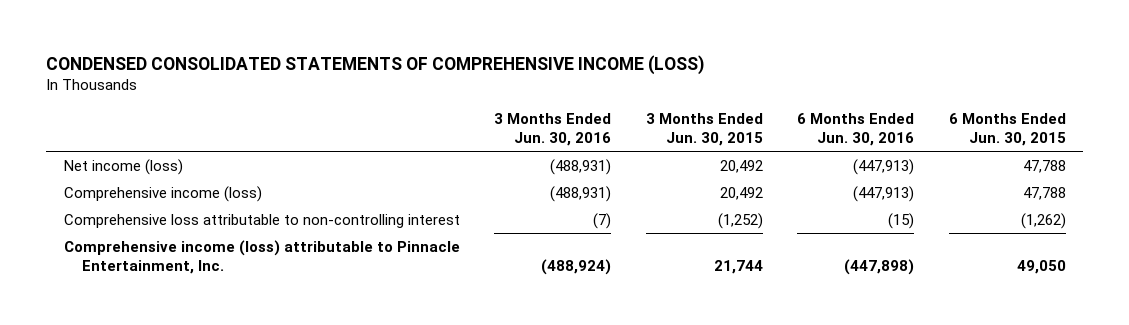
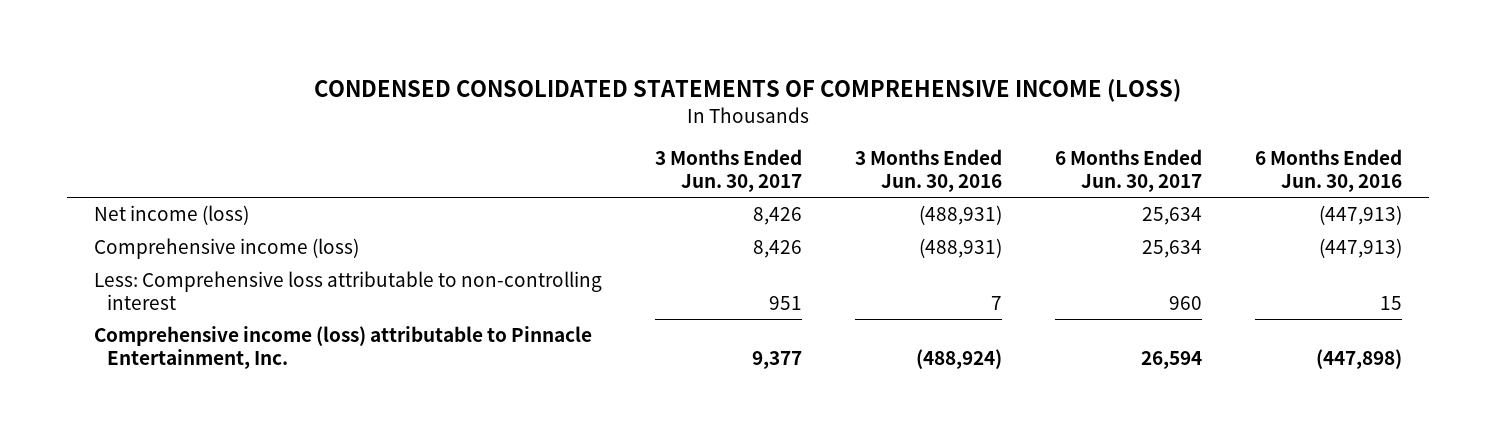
[645,113,763,147] 3 Months Ended Jun. 30, 2015 -> none
[948,113,1066,147] 6 Months Ended Jun. 30, 2015 -> none
none -> [654,149,802,192] 3 Months Ended Jun. 30, 2017
none -> [1055,149,1203,192] 6 Months Ended Jun. 30, 2017
[63,213,460,228] Comprehensive loss attributable to non-controlling interest -> [93,271,602,311] Less: Comprehensive loss attributable to non-controlling interest
[593,212,612,229] (7) -> [991,296,1003,311] 7
[888,212,915,229] (15) -> [1380,296,1403,311] 15

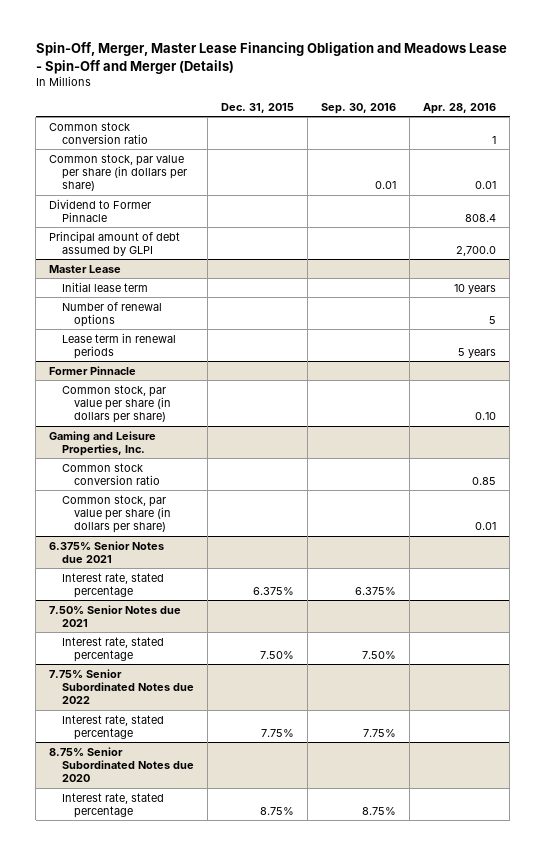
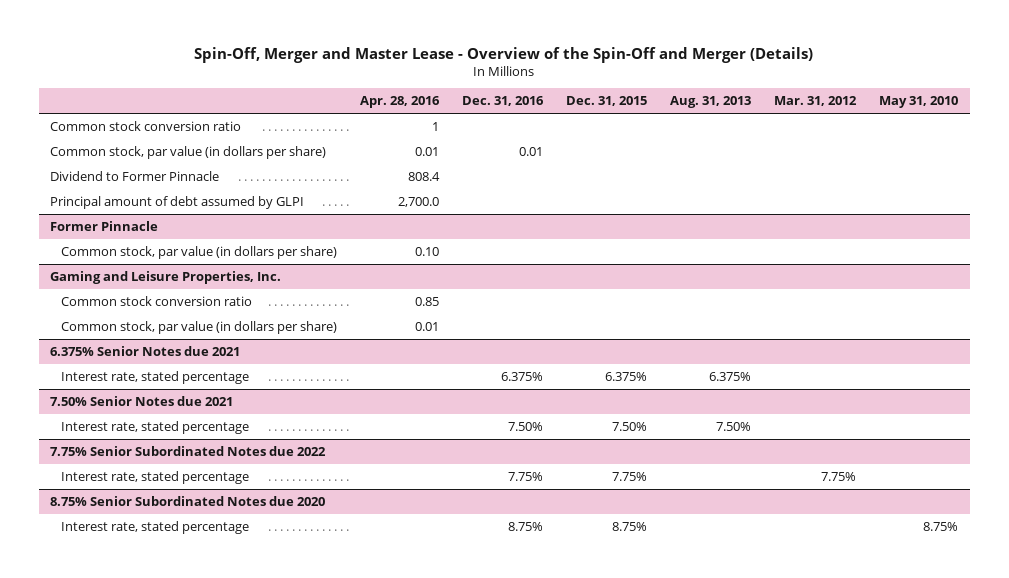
[35,42,507,74] Spin-Off, Merger, Master Lease Financing Obligation and Meadows Lease - Spin-Off and Merger (Details) -> [194,46,814,63] Spin-Off, Merger and Master Lease - Overview of the Spin-Off and Merger (Details)
[320,102,396,114] Sep. 30, 2016 -> none
none -> [462,96,545,107] Dec. 31, 2016
none -> [670,96,752,109] Aug. 31, 2013
none -> [774,96,858,107] Mar. 31, 2012
none -> [879,96,959,109] May 31, 2010
[49,153,187,192] Common stock, par value per share (in dollars per share) -> [50,145,327,159] Common stock, par value (in dollars per share)
[49,264,122,273] Master Lease -> none
[61,281,148,292] Initial lease term -> none
[61,301,162,328] Number of renewal options -> none
[61,332,176,360] Lease term in renewal periods -> none
[61,384,172,424] Common stock, par value per share (in dollars per share) -> [61,245,338,259] Common stock, par value (in dollars per share)
[61,494,172,534] Common stock, par value per share (in dollars per share) -> [61,320,338,334] Common stock, par value (in dollars per share)

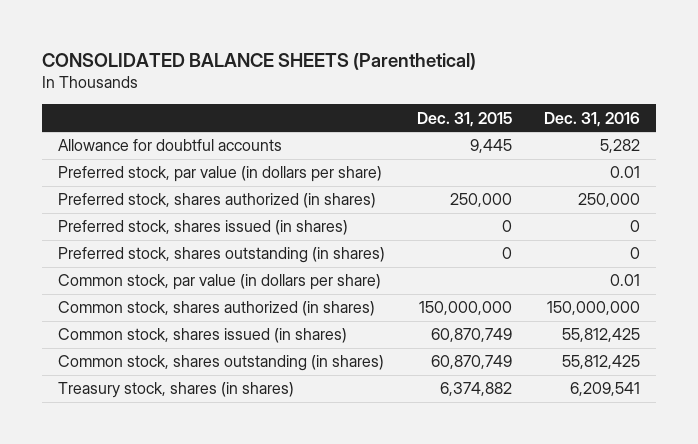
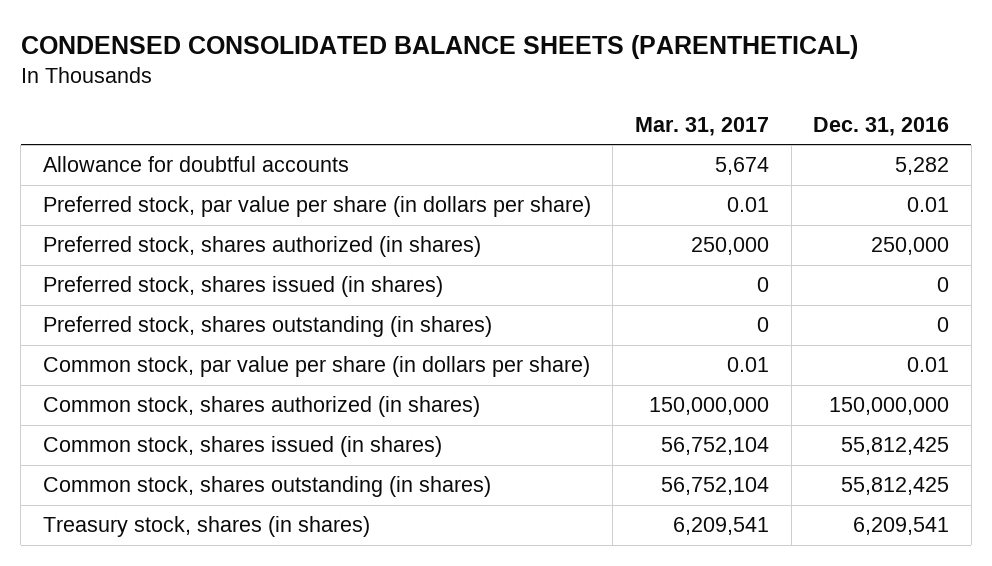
[41,52,476,70] CONSOLIDATED BALANCE SHEETS (Parenthetical) -> [20,34,858,59] CONDENSED CONSOLIDATED BALANCE SHEETS (PARENTHETICAL)
[416,111,512,127] Dec. 31, 2015 -> none
none -> [634,116,769,136] Mar. 31, 2017
[57,166,382,183] Preferred stock, par value (in dollars per share) -> [42,196,591,218] Preferred stock, par value per share (in dollars per share)
[57,274,381,291] Common stock, par value (in dollars per share) -> [42,356,590,378] Common stock, par value per share (in dollars per share)

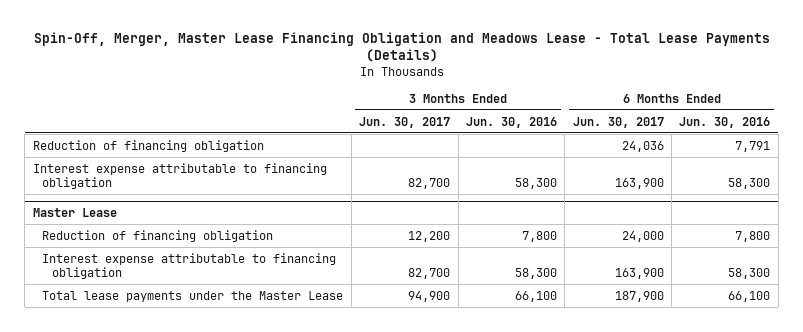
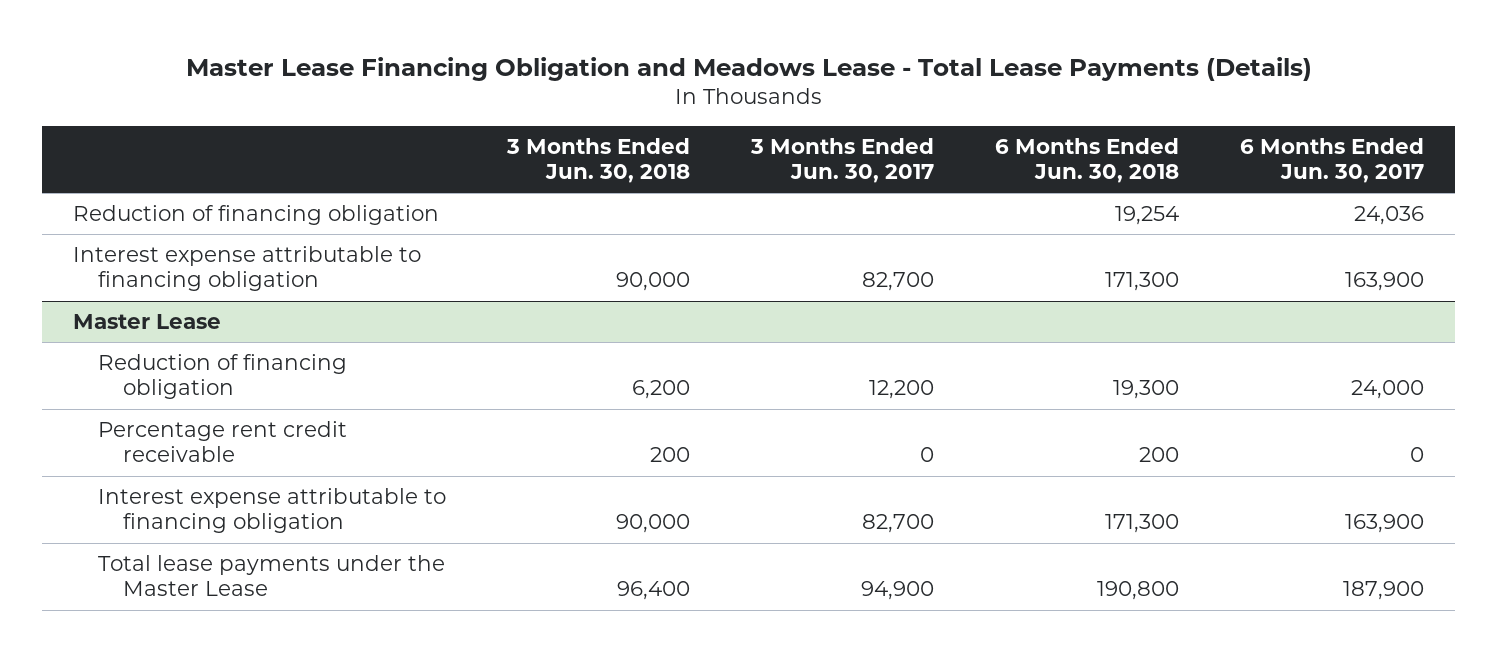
[33,31,770,63] Spin-Off, Merger, Master Lease Financing Obligation and Meadows Lease - Total Lease Payments (Details) -> [185,56,1312,81] Master Lease Financing Obligation and Meadows Lease - Total Lease Payments (Details)
[465,116,557,128] Jun. 30, 2016 -> none
[679,116,771,128] Jun. 30, 2016 -> none
none -> [506,137,691,184] 3 Months Ended Jun. 30, 2018
none -> [995,137,1180,184] 6 Months Ended Jun. 30, 2018
none -> [97,421,347,463] Percentage rent credit receivable

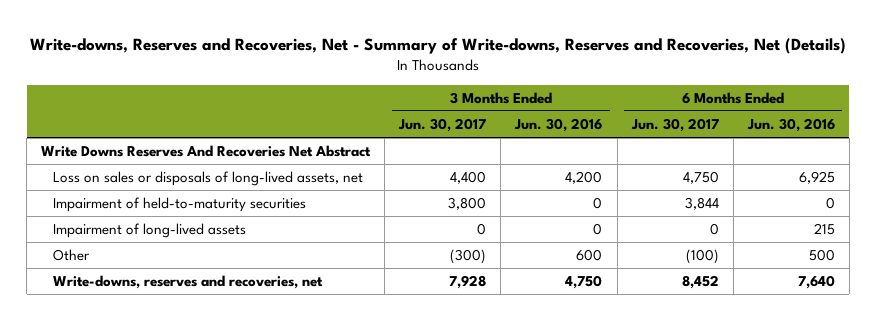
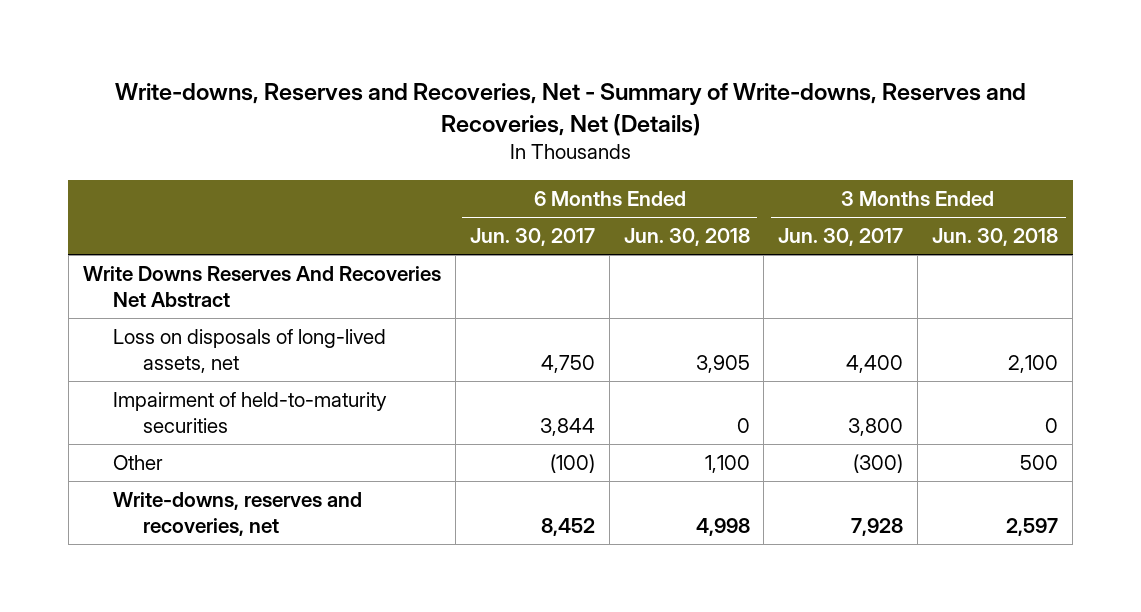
[514,117,603,132] Jun. 30, 2016 -> none
[746,117,835,132] Jun. 30, 2016 -> none
none -> [623,228,750,247] Jun. 30, 2018
none -> [932,228,1059,247] Jun. 30, 2018
[53,170,364,186] Loss on sales or disposals of long-lived assets, net -> [112,329,386,373] Loss on disposals of long-lived assets, net
[53,222,247,238] Impairment of long-lived assets -> none

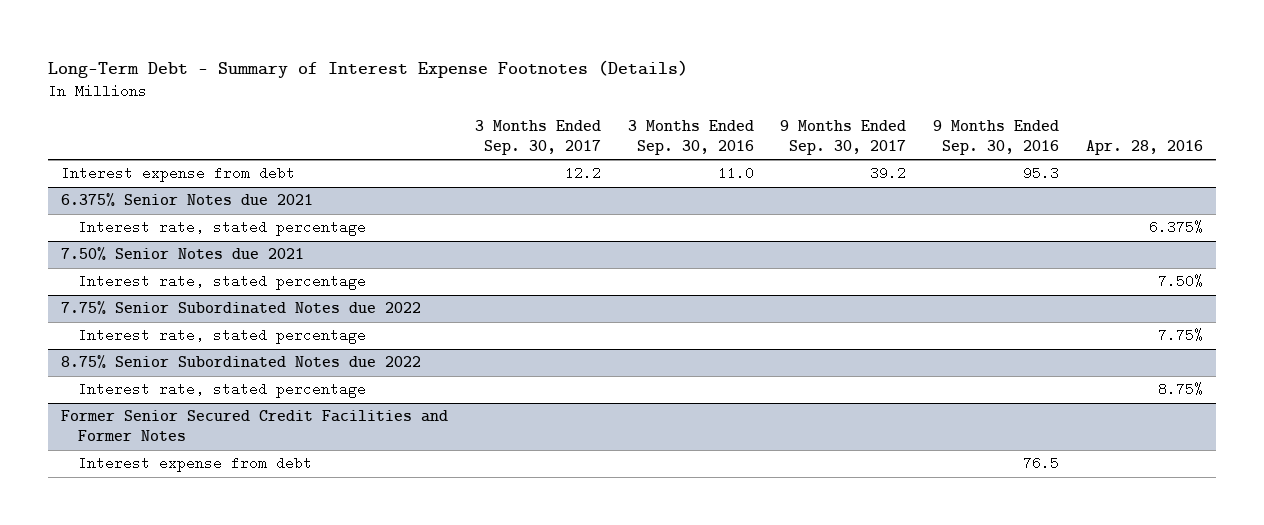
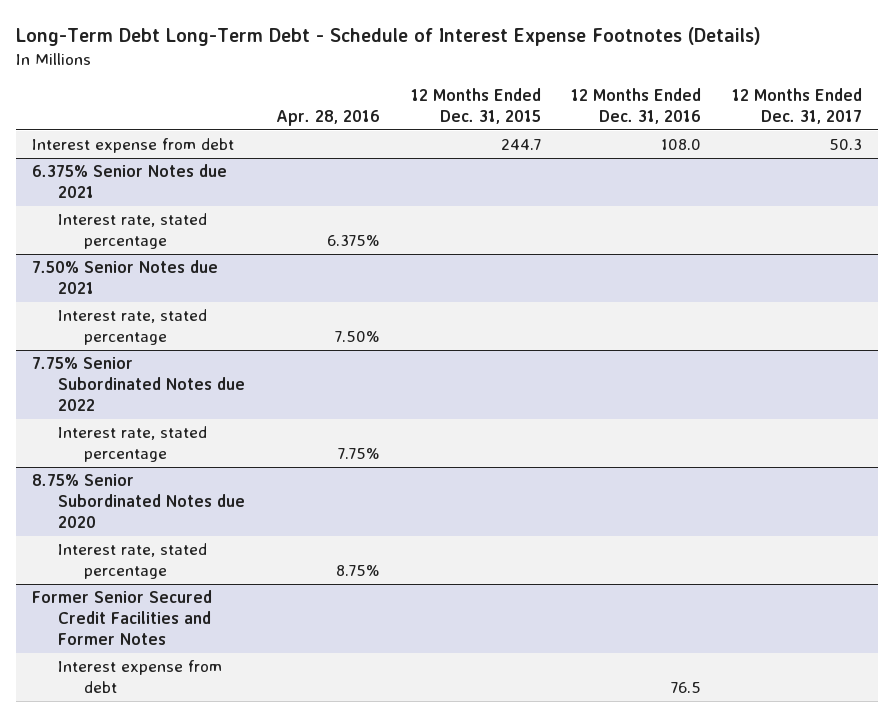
[48,59,689,78] Long-Term Debt - Summary of Interest Expense Footnotes (Details) -> [16,27,762,47] Long-Term Debt Long-Term Debt - Schedule of Interest Expense Footnotes (Details)
[475,119,602,155] 3 Months Ended Sep. 30, 2017 -> none
[627,119,754,155] 3 Months Ended Sep. 30, 2016 -> none
[780,119,907,155] 9 Months Ended Sep. 30, 2017 -> none
[933,119,1060,155] 9 Months Ended Sep. 30, 2016 -> none
none -> [410,87,541,124] 12 Months Ended Dec. 31, 2015
none -> [571,87,702,124] 12 Months Ended Dec. 31, 2016
none -> [732,87,863,124] 12 Months Ended Dec. 31, 2017
[61,355,422,369] 8.75% Senior Subordinated Notes due 2022 -> [31,474,246,529] 8.75% Senior Subordinated Notes due 2020

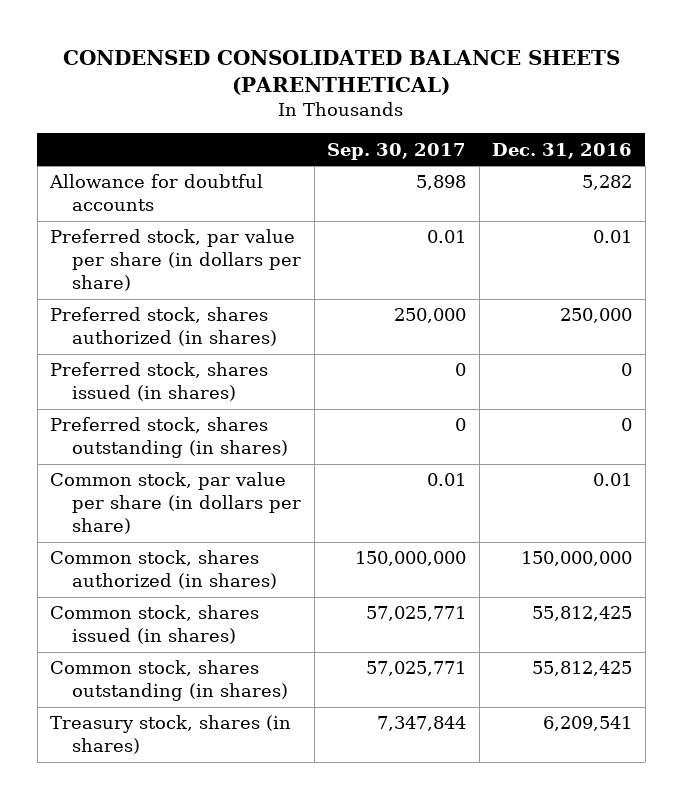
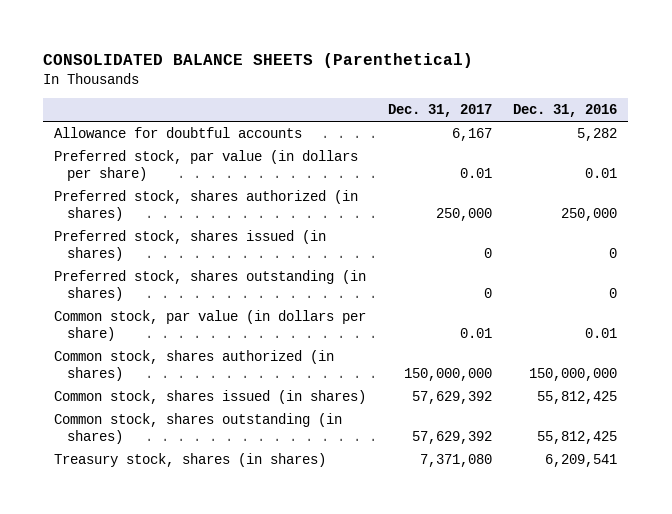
[63,49,621,95] CONDENSED CONSOLIDATED BALANCE SHEETS (PARENTHETICAL) -> [43,52,474,68] CONSOLIDATED BALANCE SHEETS (Parenthetical)
[327,142,467,160] Sep. 30, 2017 -> none
none -> [387,104,492,118] Dec. 31, 2017
[50,229,302,291] Preferred stock, par value per share (in dollars per share) -> [54,150,359,182] Preferred stock, par value (in dollars per share)
[50,472,302,534] Common stock, par value per share (in dollars per share) -> [54,310,367,342] Common stock, par value (in dollars per share)

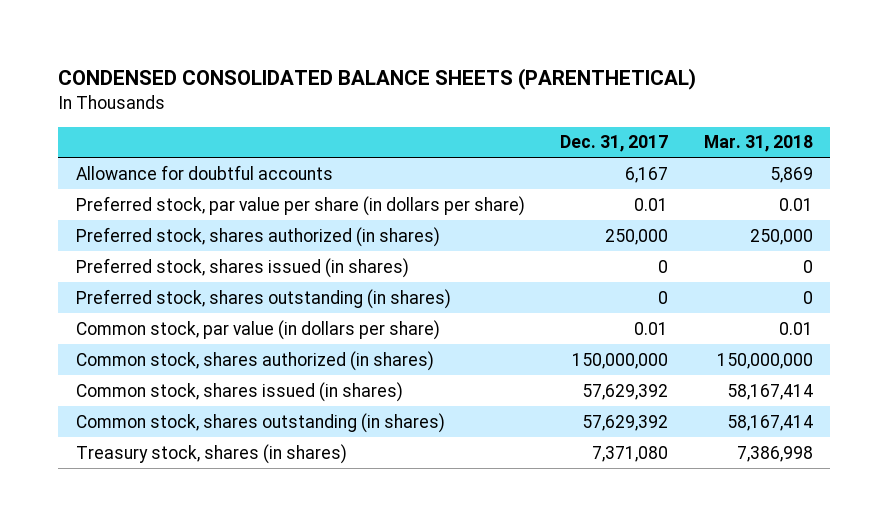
[43,52,474,68] CONSOLIDATED BALANCE SHEETS (Parenthetical) -> [57,68,696,91] CONDENSED CONSOLIDATED BALANCE SHEETS (PARENTHETICAL)
[513,104,618,118] Dec. 31, 2016 -> none
none -> [703,135,813,153] Mar. 31, 2018
[54,150,359,182] Preferred stock, par value (in dollars per share) -> [75,195,525,216] Preferred stock, par value per share (in dollars per share)

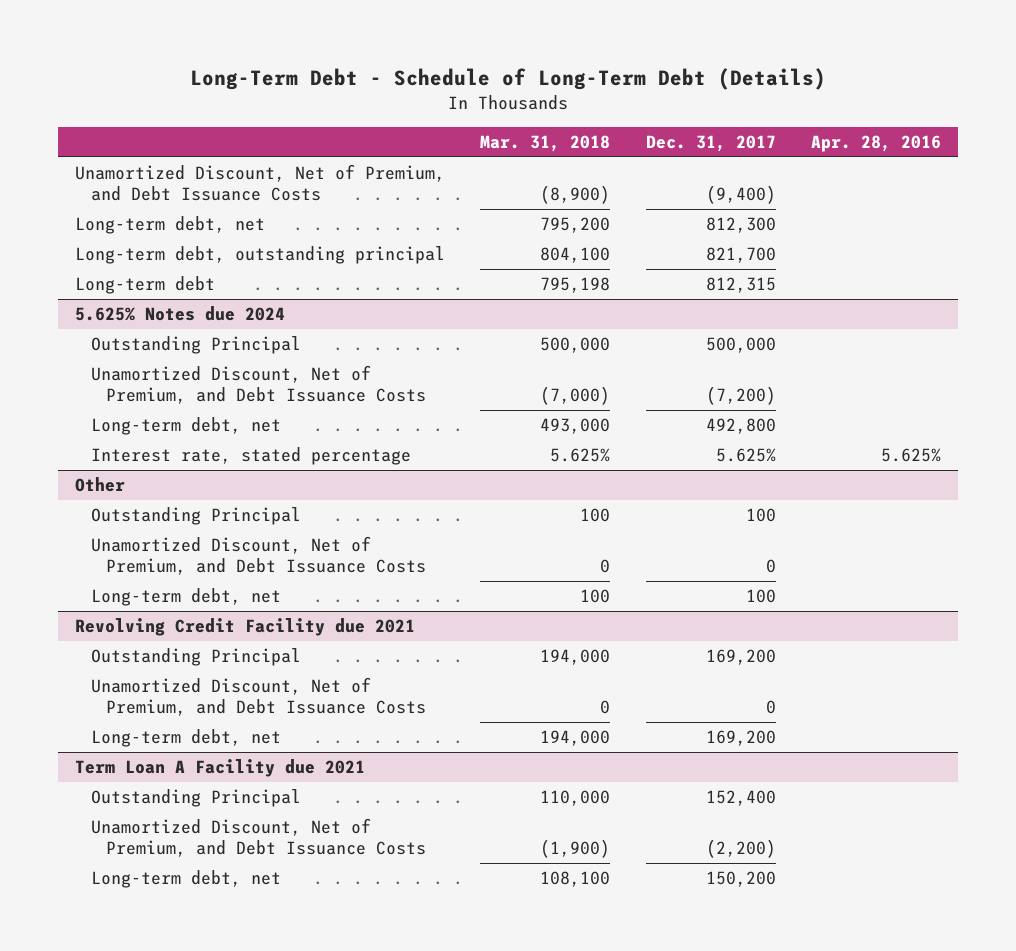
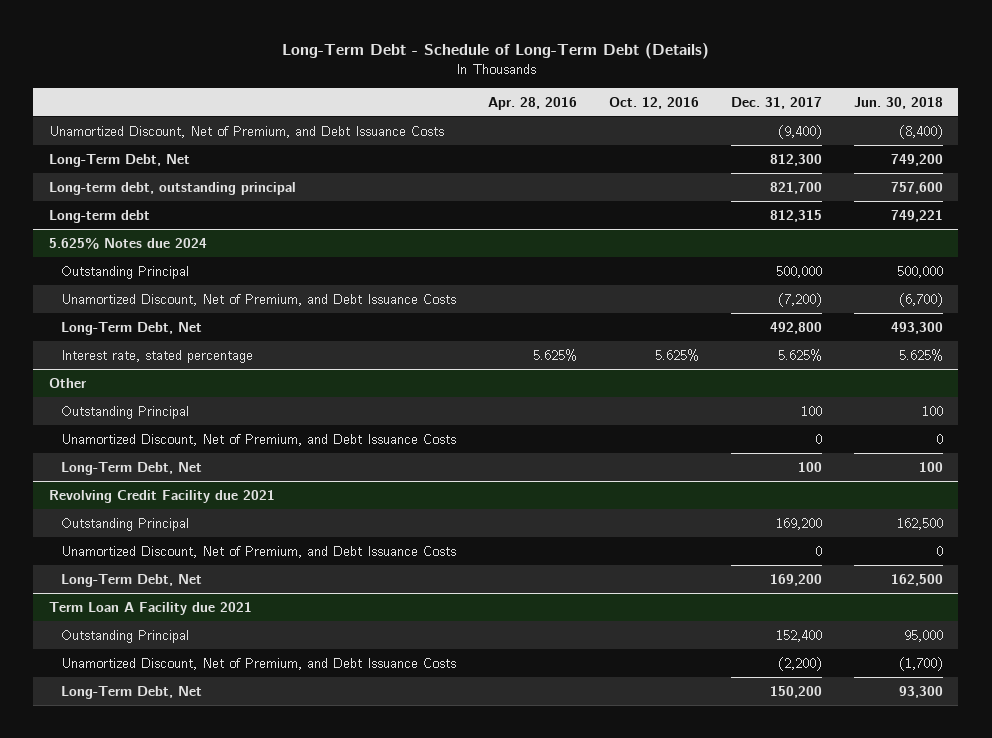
[480,134,611,152] Mar. 31, 2018 -> none
none -> [608,96,699,109] Oct. 12, 2016
none -> [853,96,943,109] Jun. 30, 2018
[75,216,266,235] Long-term debt, net -> [49,153,191,167] Long-Term Debt, Net
[90,417,281,436] Long-term debt, net -> [61,321,203,335] Long-Term Debt, Net
[90,588,281,607] Long-term debt, net -> [61,461,203,475] Long-Term Debt, Net
[90,729,281,748] Long-term debt, net -> [61,573,203,587] Long-Term Debt, Net
[90,870,281,889] Long-term debt, net -> [61,685,203,699] Long-Term Debt, Net

